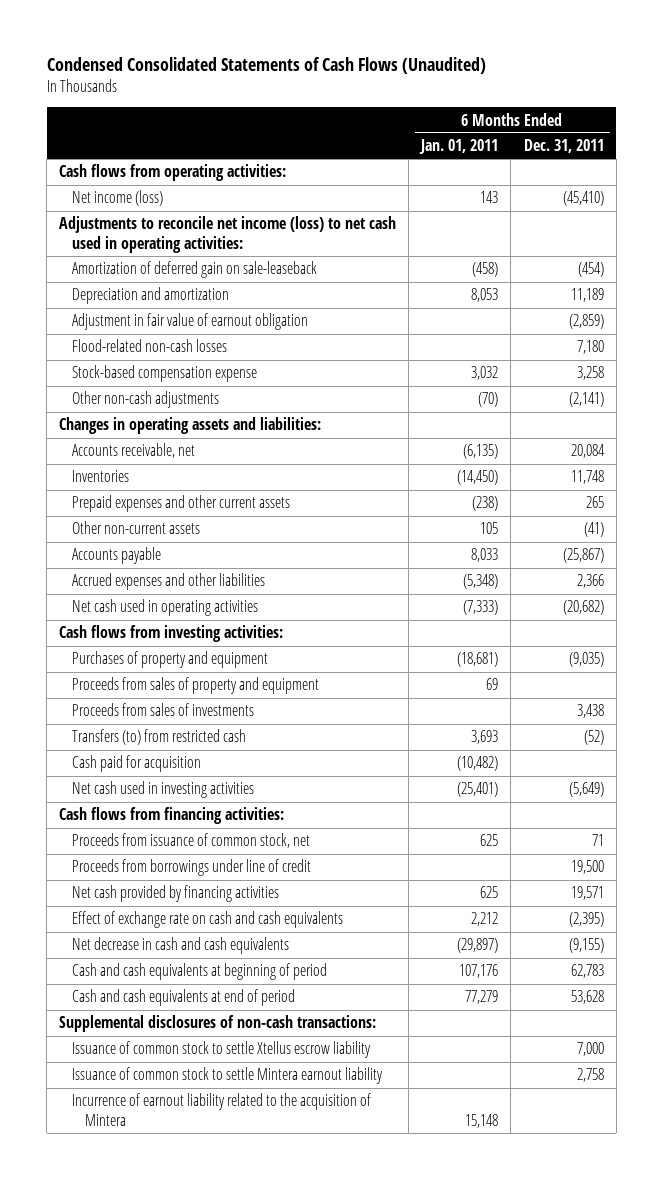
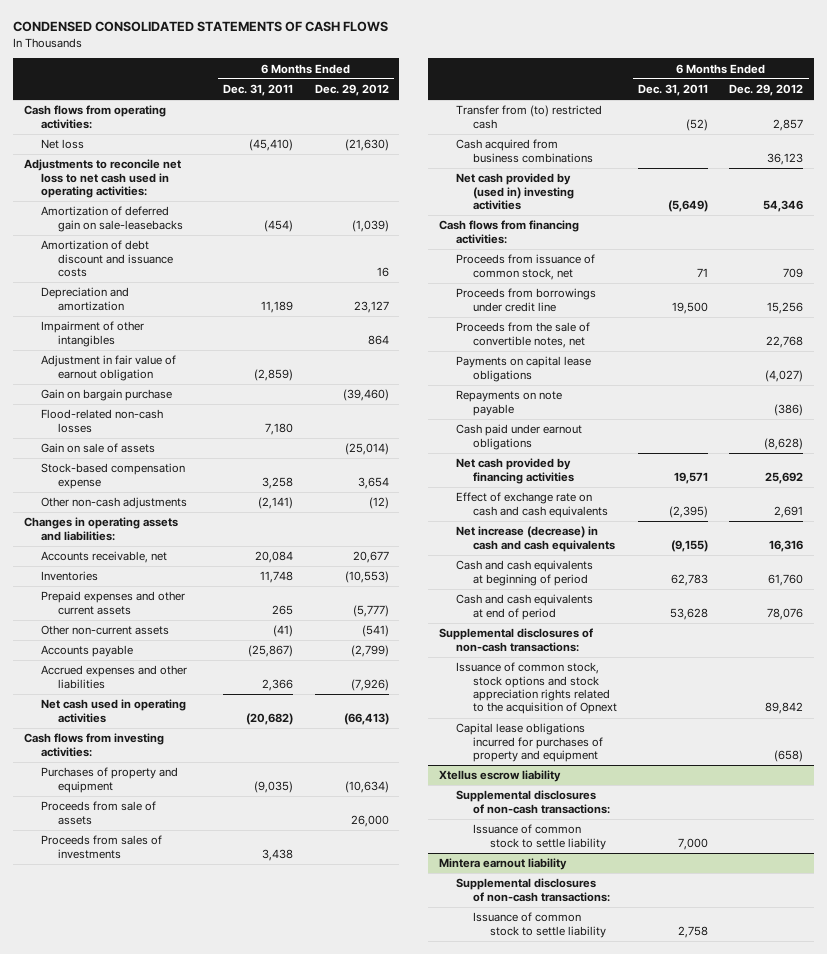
[46,56,486,74] Condensed Consolidated Statements of Cash Flows (Unaudited) -> [13,21,389,33] CONDENSED CONSOLIDATED STATEMENTS OF CASH FLOWS
[419,139,499,155] Jan. 01, 2011 -> none
none -> [314,84,389,97] Dec. 29, 2012
[72,190,164,207] Net income (loss) -> [40,139,84,150] Net loss
[59,216,397,253] Adjustments to reconcile net income (loss) to net cash used in operating activities: -> [24,159,182,199] Adjustments to reconcile net loss to net cash used in operating activities:
[72,261,318,279] Amortization of deferred gain on sale-leaseback -> [40,206,183,232] Amortization of deferred gain on sale-leasebacks
none -> [40,240,173,278] Amortization of debt discount and issuance costs
none -> [40,321,144,347] Impairment of other intangibles
none -> [40,389,172,402] Gain on bargain purchase
none -> [40,443,155,454] Gain on sale of assets
[72,677,320,695] Proceeds from sales of property and equipment -> none
none -> [40,801,156,825] Proceeds from sale of assets
[72,729,247,746] Transfers (to) from restricted cash -> [455,105,602,129] Transfer from (to) restricted cash
[72,755,202,773] Cash paid for acquisition -> [455,139,593,163] Cash acquired from business combinations
[72,781,255,799] Net cash used in investing activities -> [455,173,574,211] Net cash provided by (used in) investing activities
[72,859,312,877] Proceeds from borrowings under line of credit -> [455,288,596,312] Proceeds from borrowings under credit line
none -> [455,322,590,348] Proceeds from the sale of convertible notes, net
none -> [455,356,591,382] Payments on capital lease obligations
none -> [455,390,562,416] Repayments on note payable
none -> [455,424,582,450] Cash paid under earnout obligations
[72,937,290,955] Net decrease in cash and cash equivalents -> [455,526,615,552] Net increase (decrease) in cash and cash equivalents
[72,1093,372,1126] Incurrence of earnout liability related to the acquisition of Mintera -> none
none -> [455,662,617,715] Issuance of common stock, stock options and stock appreciation rights related to the acquisition of Opnext
none -> [455,723,603,763] Capital lease obligations incurred for purchases of property and equipment
none -> [438,770,561,783] Xtellus escrow liability
none -> [455,790,610,814] Supplemental disclosures of non-cash transactions:
[72,1041,372,1059] Issuance of common stock to settle Xtellus escrow liability -> [472,824,606,850] Issuance of common stock to settle liability
none -> [438,858,567,871] Mintera earnout liability
none -> [455,878,610,902] Supplemental disclosures of non-cash transactions:
[72,1067,384,1085] Issuance of common stock to settle Mintera earnout liability -> [472,912,606,938] Issuance of common stock to settle liability

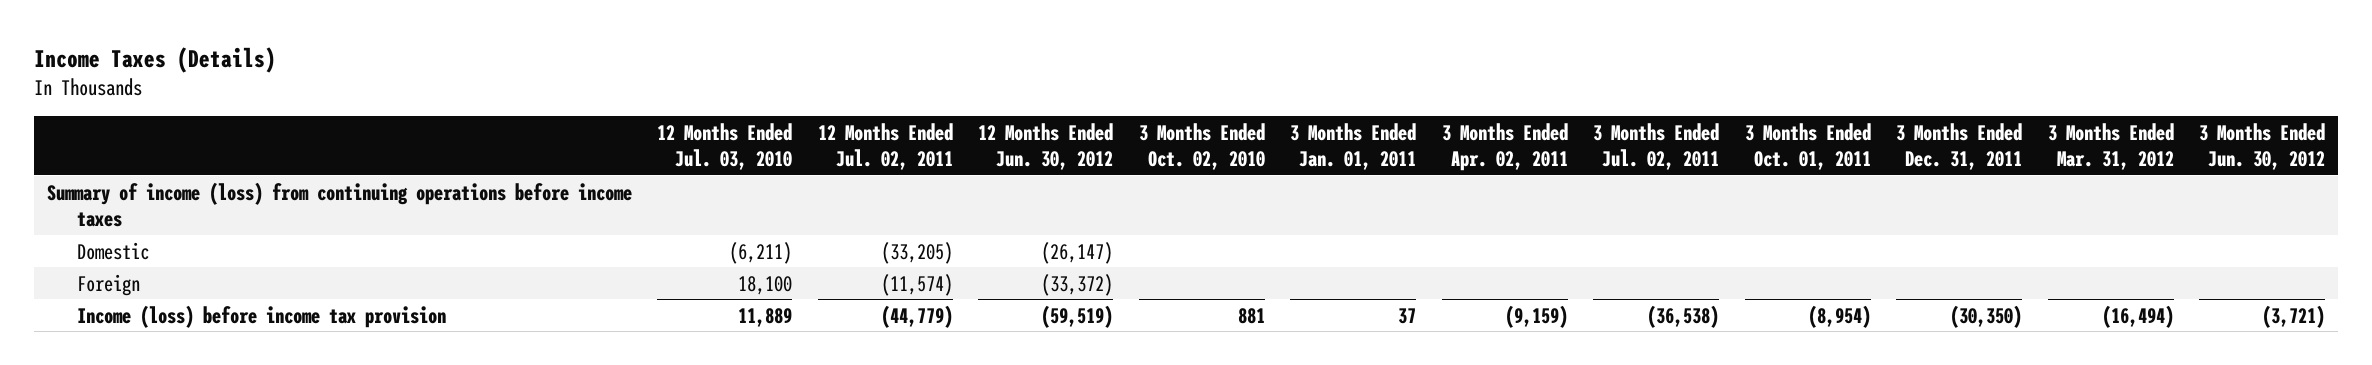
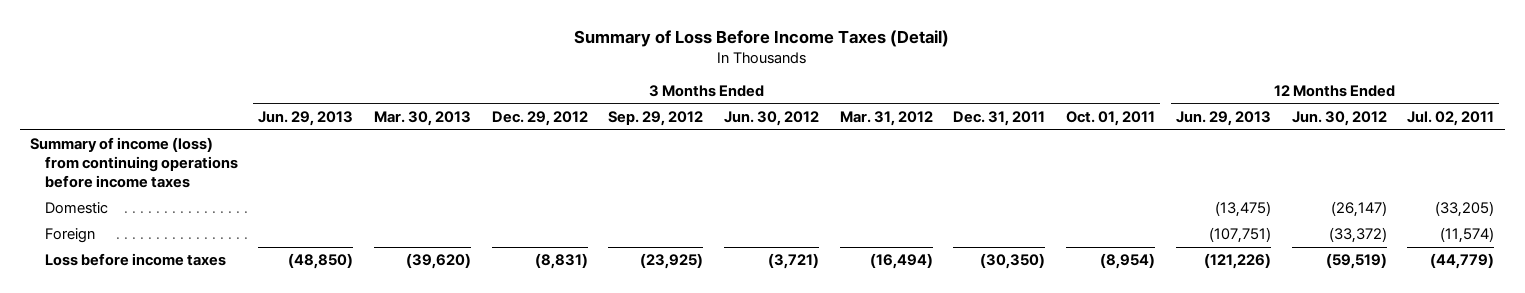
[33,46,276,73] Income Taxes (Details) -> [574,30,950,48] Summary of Loss Before Income Taxes (Detail)
[657,122,793,170] 12 Months Ended Jul. 03, 2010 -> none
[1138,122,1265,170] 3 Months Ended Oct. 02, 2010 -> none
[1290,122,1417,170] 3 Months Ended Jan. 01, 2011 -> none
[1441,122,1568,171] 3 Months Ended Apr. 02, 2011 -> none
[1593,122,1720,170] 3 Months Ended Jul. 02, 2011 -> none
none -> [258,110,354,126] Jun. 29, 2013
none -> [374,110,472,126] Mar. 30, 2013
none -> [491,110,588,126] Dec. 29, 2012
none -> [608,110,704,126] Sep. 29, 2012
none -> [1175,110,1271,126] Jun. 29, 2013
[76,304,446,328] Income (loss) before income tax provision -> [44,253,226,267] Loss before income taxes

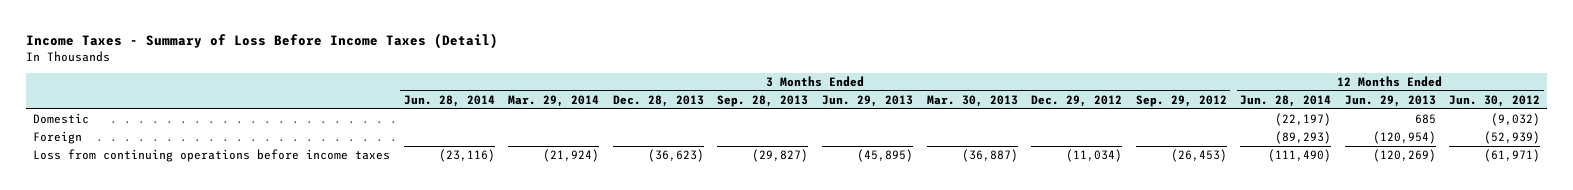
[574,30,950,48] Summary of Loss Before Income Taxes (Detail) -> [26,32,499,49] Income Taxes - Summary of Loss Before Income Taxes (Detail)
[724,110,820,126] Jun. 30, 2012 -> none
[839,110,933,126] Mar. 31, 2012 -> none
[953,110,1046,126] Dec. 31, 2011 -> none
[1066,110,1156,126] Oct. 01, 2011 -> none
[1407,110,1495,126] Jul. 02, 2011 -> none
none -> [403,95,495,108] Jun. 28, 2014
none -> [508,95,600,108] Mar. 29, 2014
none -> [612,95,704,108] Dec. 28, 2013
none -> [717,95,809,108] Sep. 28, 2013
none -> [1240,95,1332,108] Jun. 28, 2014
[30,137,238,188] Summary of income (loss) from continuing operations before income taxes -> none
[1214,201,1271,218] (13,475) -> [1414,114,1436,125] 685
[1330,201,1387,218] (26,147) -> [1491,113,1541,127] (9,032)
[1208,227,1271,244] (107,751) -> [1372,131,1436,145] (120,954)
[1328,227,1387,244] (33,372) -> [1484,131,1541,145] (52,939)
[44,253,226,267] Loss before income taxes -> [33,149,391,163] Loss from continuing operations before income taxes
[288,253,354,270] (48,850) -> [856,149,913,163] (45,895)
[406,253,472,270] (39,620) -> [961,149,1018,163] (36,887)
[534,253,588,270] (8,831) -> [1066,149,1123,163] (11,034)
[640,253,704,270] (23,925) -> [1170,149,1227,163] (26,453)
[1203,253,1271,270] (121,226) -> [1372,149,1436,163] (120,269)
[1325,253,1387,270] (59,519) -> [1484,149,1541,163] (61,971)

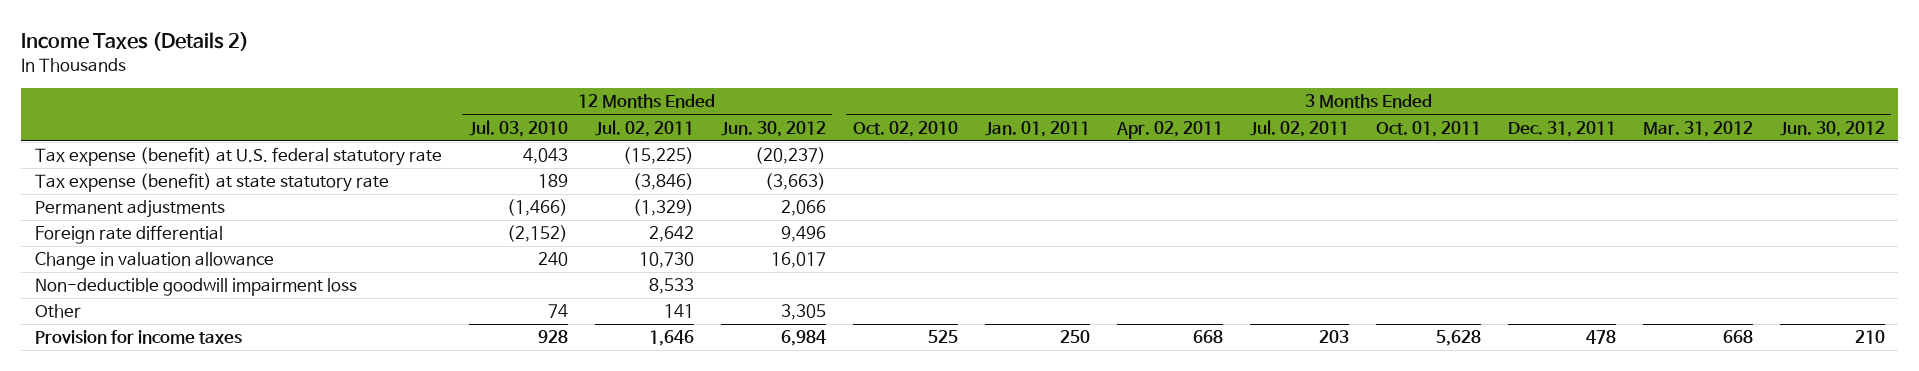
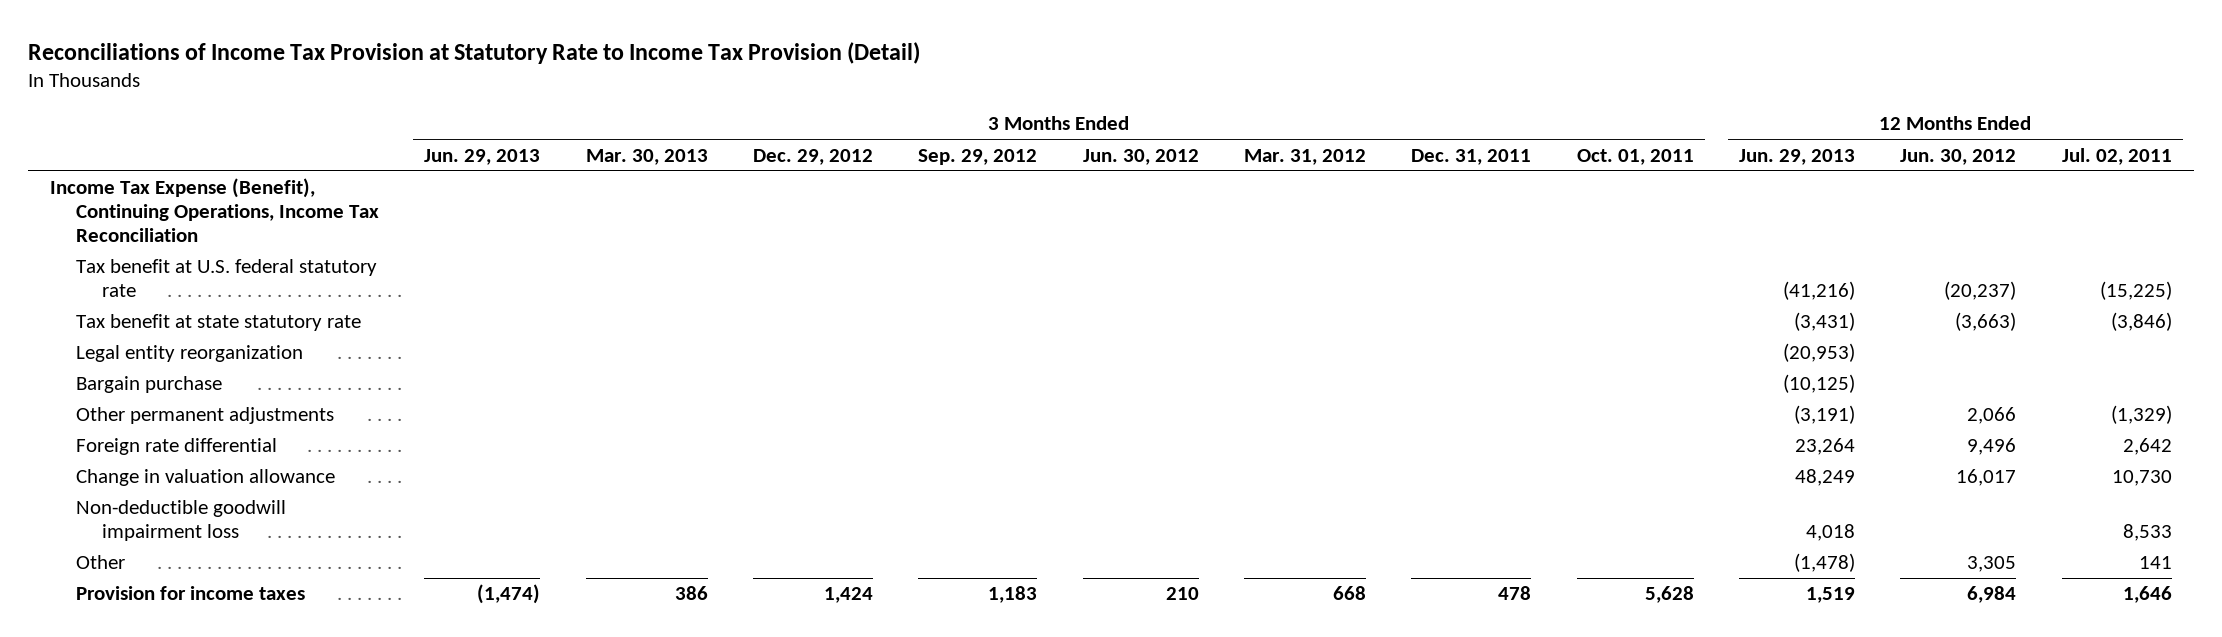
[21,31,250,51] Income Taxes (Details 2) -> [27,41,920,64] Reconciliations of Income Tax Provision at Statutory Rate to Income Tax Provision (Detail)
[468,119,568,137] Jul. 03, 2010 -> none
[852,120,958,137] Oct. 02, 2010 -> none
[984,120,1090,137] Jan. 01, 2011 -> none
[1115,120,1223,139] Apr. 02, 2011 -> none
[1249,119,1349,137] Jul. 02, 2011 -> none
none -> [424,148,541,165] Jun. 29, 2013
none -> [585,148,708,165] Mar. 30, 2013
none -> [753,148,874,165] Dec. 29, 2012
none -> [918,148,1038,165] Sep. 29, 2012
none -> [1739,148,1856,165] Jun. 29, 2013
none -> [50,178,380,242] Income Tax Expense (Benefit), Continuing Operations, Income Tax Reconciliation
[34,147,442,167] Tax expense (benefit) at U.S. federal statutory rate -> [76,259,378,298] Tax benefit at U.S. federal statutory rate
[34,173,389,193] Tax expense (benefit) at state statutory rate -> [76,314,362,332] Tax benefit at state statutory rate
none -> [76,345,304,363] Legal entity reorganization
none -> [76,376,223,394] Bargain purchase
[34,200,225,219] Permanent adjustments -> [76,407,335,425] Other permanent adjustments

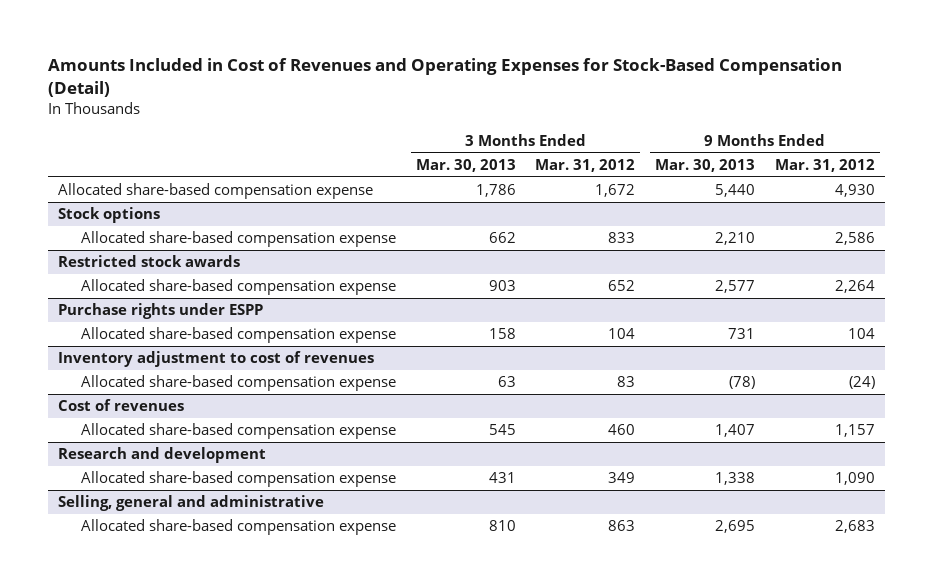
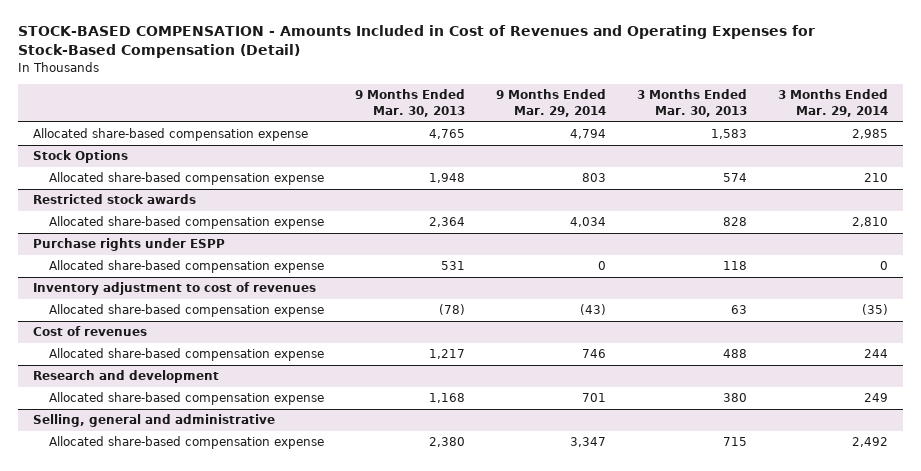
[48,58,843,98] Amounts Included in Cost of Revenues and Operating Expenses for Stock-Based Compensation (Detail) -> [17,25,815,59] STOCK-BASED COMPENSATION - Amounts Included in Cost of Revenues and Operating Expenses for Stock-Based Compensation (Detail)
[535,158,636,172] Mar. 31, 2012 -> none
[774,158,875,172] Mar. 31, 2012 -> none
none -> [495,89,606,118] 9 Months Ended Mar. 29, 2014
none -> [777,89,888,118] 3 Months Ended Mar. 29, 2014
[475,184,516,198] 1,786 -> [710,129,747,140] 1,583
[715,184,756,198] 5,440 -> [428,129,465,140] 4,765
[58,207,161,224] Stock options -> [33,150,129,164] Stock Options
[488,232,516,244] 662 -> [722,173,747,183] 574
[715,232,756,246] 2,210 -> [428,173,465,184] 1,948
[488,280,516,292] 903 -> [722,217,747,227] 828
[715,280,756,294] 2,577 -> [428,217,465,228] 2,364
[488,328,516,340] 158 -> [722,261,747,271] 118
[728,328,756,340] 731 -> [440,261,465,271] 531
[488,424,516,436] 545 -> [722,349,747,359] 488
[715,424,756,438] 1,407 -> [428,349,465,360] 1,217
[488,472,516,484] 431 -> [722,393,747,403] 380
[715,472,756,486] 1,338 -> [428,393,465,404] 1,168
[488,520,516,532] 810 -> [722,437,747,447] 715
[715,520,756,534] 2,695 -> [428,437,465,448] 2,380

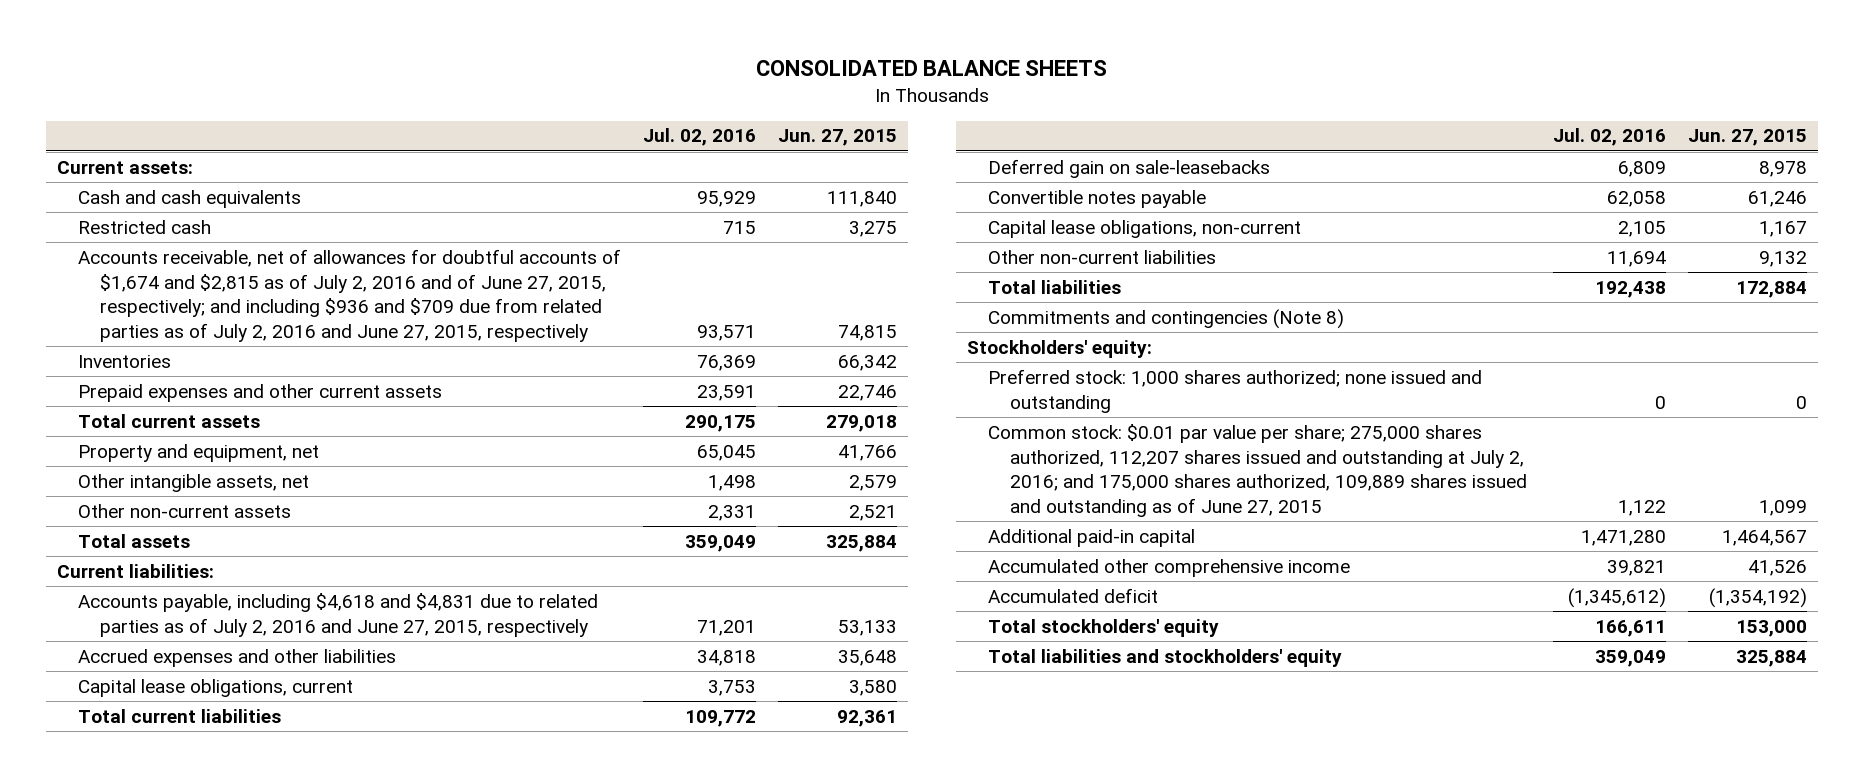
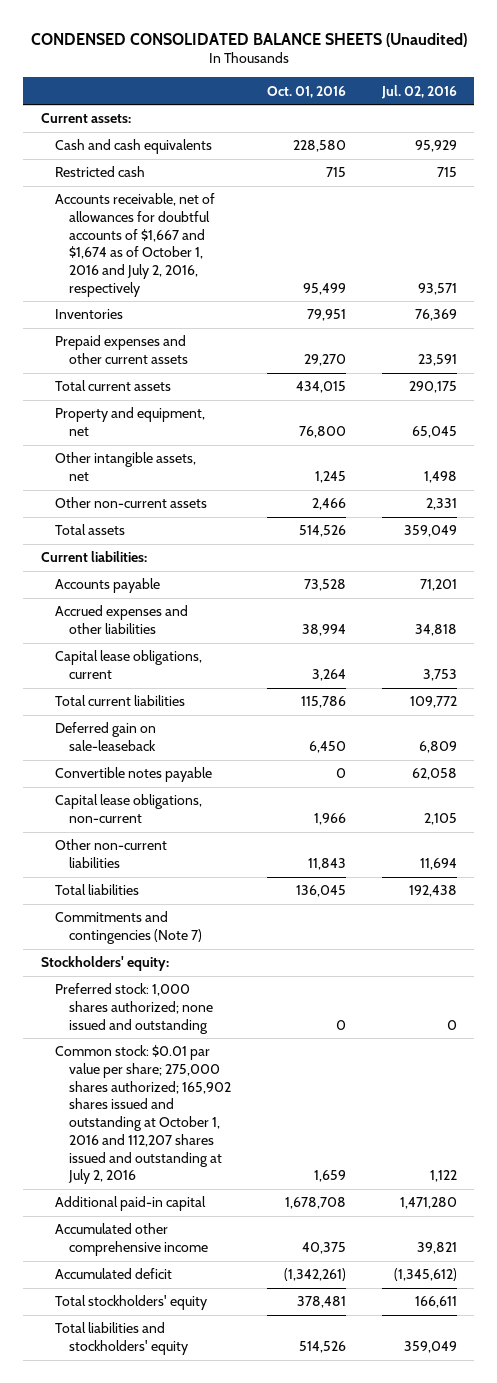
[755,59,1107,76] CONSOLIDATED BALANCE SHEETS -> [30,32,467,47] CONDENSED CONSOLIDATED BALANCE SHEETS (Unaudited)
[778,129,898,147] Jun. 27, 2015 -> none
none -> [266,85,346,98] Oct. 01, 2016
[78,248,622,343] Accounts receivable, net of allowances for doubtful accounts of $1,674 and $2,815 as of July 2, 2016 and of June 27, 2015, respectively; and including $936 and $709 due from related parties as of July 2, 2016 and June 27, 2015, respectively -> [55,193,216,297] Accounts receivable, net of allowances for doubtful accounts of $1,667 and $1,674 as of October 1, 2016 and July 2, 2016, respectively
[78,592,599,637] Accounts payable, including $4,618 and $4,831 due to related parties as of July 2, 2016 and June 27, 2015, respectively -> [55,578,161,594] Accounts payable
[988,158,1271,178] Deferred gain on sale-leasebacks -> [55,722,157,752] Deferred gain on sale-leaseback
[988,308,1345,329] Commitments and contingencies (Note 8) -> [55,911,203,945] Commitments and contingencies (Note 7)
[988,423,1527,518] Common stock: $0.01 par value per share; 275,000 shares authorized, 112,207 shares issued and outstanding at July 2, 2016; and 175,000 shares authorized, 109,889 shares issued and outstanding as of June 27, 2015 -> [55,1045,232,1185] Common stock: $0.01 par value per share; 275,000 shares authorized; 165,902 shares issued and outstanding at October 1, 2016 and 112,207 shares issued and outstanding at July 2, 2016

